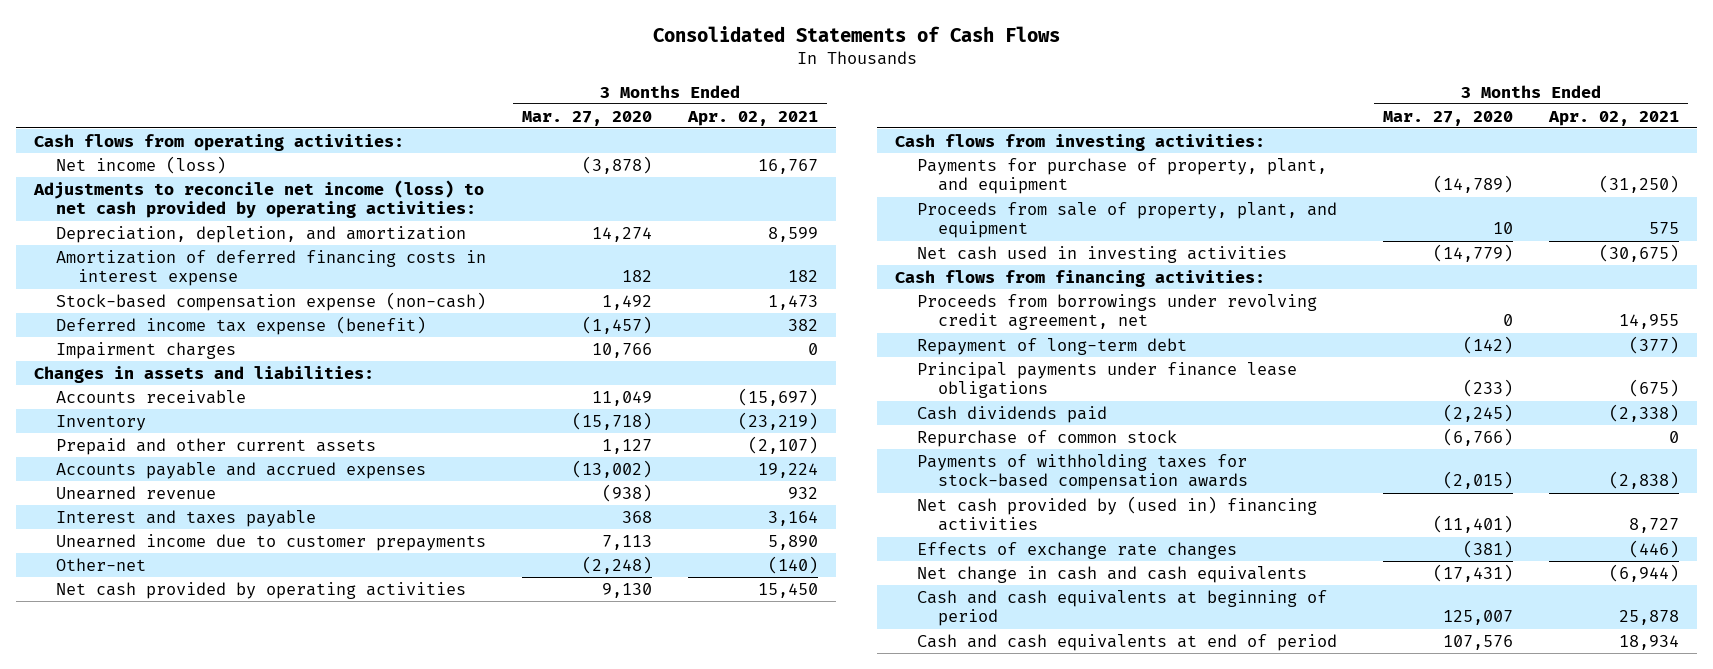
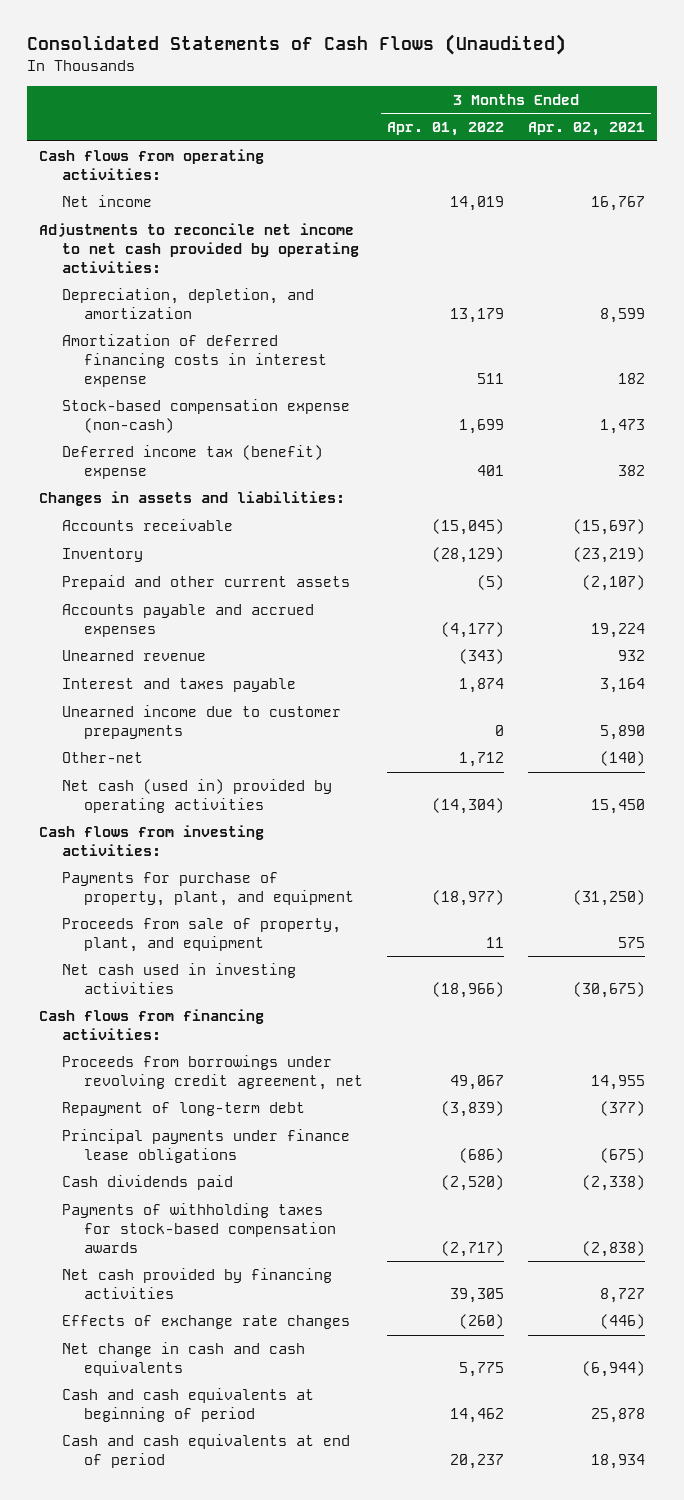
[652,25,1060,42] Consolidated Statements of Cash Flows -> [27,34,567,56] Consolidated Statements of Cash Flows (Unaudited)
[522,110,653,126] Mar. 27, 2020 -> none
none -> [387,122,505,137] Apr. 01, 2022
[56,155,227,174] Net income (loss) -> [61,195,152,208] Net income
[33,179,485,219] Adjustments to reconcile net income (loss) to net cash provided by operating activities: -> [38,223,359,273] Adjustments to reconcile net income to net cash provided by operating activities:
[56,341,237,359] Impairment charges -> none
[56,315,427,335] Deferred income tax expense (benefit) -> [61,445,323,479] Deferred income tax (benefit) expense
[56,581,467,599] Net cash provided by operating activities -> [61,779,332,813] Net cash (used in) provided by operating activities
[916,429,1177,447] Repurchase of common stock -> none
[916,495,1317,532] Net cash provided by (used in) financing activities -> [61,1268,332,1299] Net cash provided by financing activities

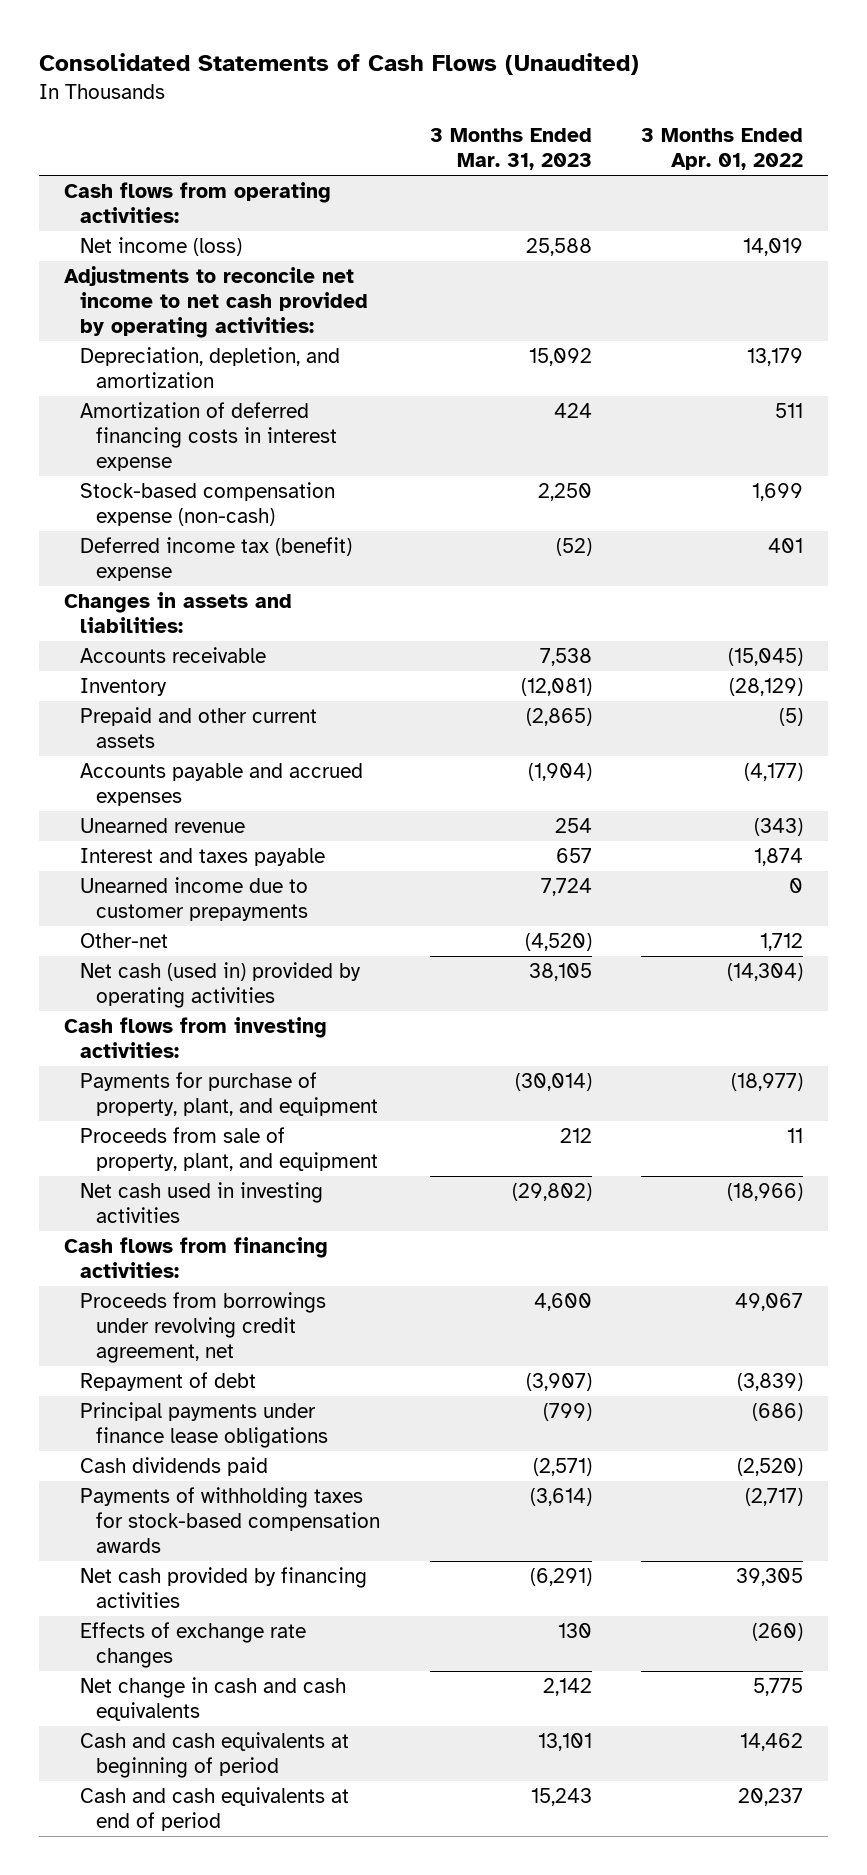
[527,122,645,137] Apr. 02, 2021 -> none
none -> [429,128,592,171] 3 Months Ended Mar. 31, 2023
[61,195,152,208] Net income -> [80,237,243,257] Net income (loss)
[61,1102,305,1117] Repayment of long-term debt -> [80,1372,257,1392] Repayment of debt

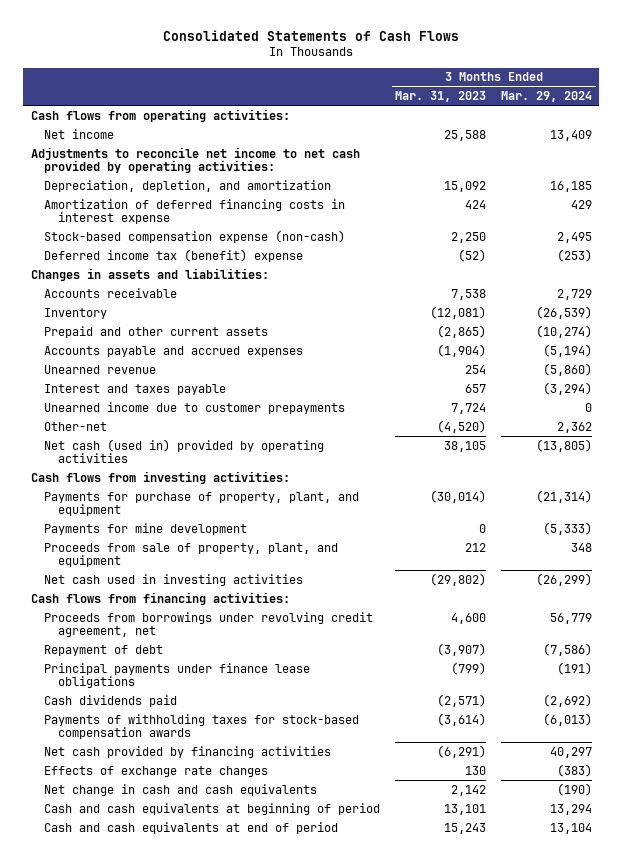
[39,53,640,76] Consolidated Statements of Cash Flows (Unaudited) -> [163,29,460,41] Consolidated Statements of Cash Flows
[641,128,804,171] 3 Months Ended Apr. 01, 2022 -> none
none -> [500,91,592,103] Mar. 29, 2024
[80,237,243,257] Net income (loss) -> [44,128,115,139] Net income
none -> [44,522,248,535] Payments for mine development

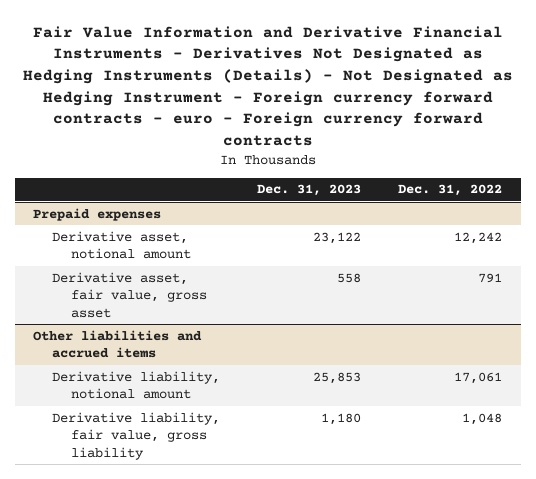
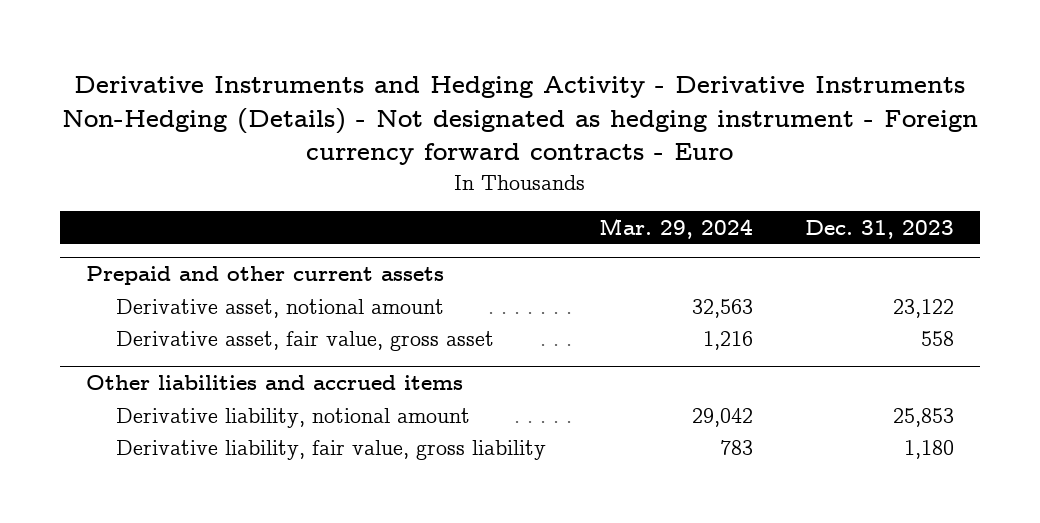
[22,25,513,147] Fair Value Information and Derivative Financial Instruments - Derivatives Not Designated as Hedging Instruments (Details) - Not Designated as Hedging Instrument - Foreign currency forward contracts - euro - Foreign currency forward contracts -> [61,76,978,166] Derivative Instruments and Hedging Activity - Derivative Instruments Non-Hedging (Details) - Not designated as hedging instrument - Foreign currency forward contracts - Euro
[398,184,503,197] Dec. 31, 2022 -> none
none -> [598,217,753,239] Mar. 29, 2024
[33,207,162,221] Prepaid expenses -> [85,266,444,286] Prepaid and other current assets

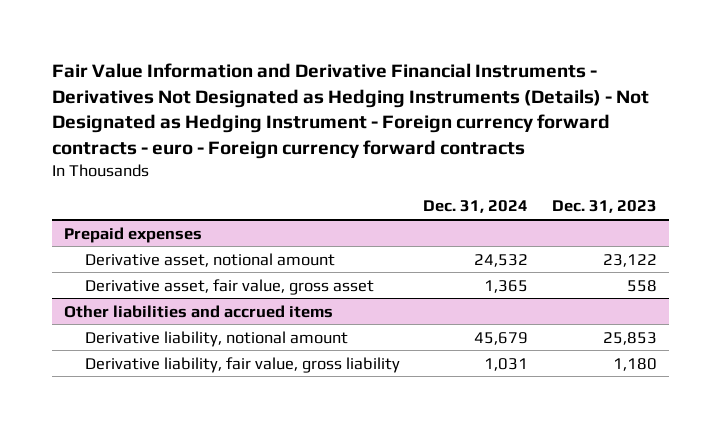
[61,76,978,166] Derivative Instruments and Hedging Activity - Derivative Instruments Non-Hedging (Details) - Not designated as hedging instrument - Foreign currency forward contracts - Euro -> [51,63,649,160] Fair Value Information and Derivative Financial Instruments - Derivatives Not Designated as Hedging Instruments (Details) - Not Designated as Hedging Instrument - Foreign currency forward contracts - euro - Foreign currency forward contracts
[598,217,753,239] Mar. 29, 2024 -> none
none -> [423,200,529,214] Dec. 31, 2024
[85,266,444,286] Prepaid and other current assets -> [63,226,202,243] Prepaid expenses

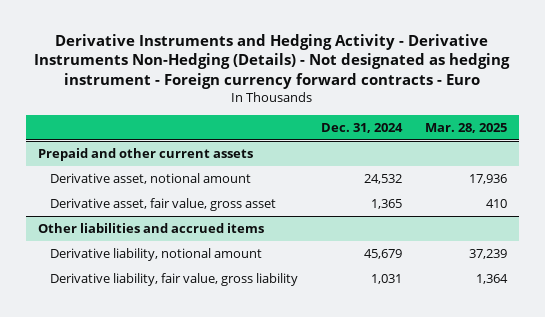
[51,63,649,160] Fair Value Information and Derivative Financial Instruments - Derivatives Not Designated as Hedging Instruments (Details) - Not Designated as Hedging Instrument - Foreign currency forward contracts - euro - Foreign currency forward contracts -> [34,33,511,89] Derivative Instruments and Hedging Activity - Derivative Instruments Non-Hedging (Details) - Not designated as hedging instrument - Foreign currency forward contracts - Euro
[552,200,658,214] Dec. 31, 2023 -> none
none -> [425,122,508,133] Mar. 28, 2025
[63,226,202,243] Prepaid expenses -> [37,147,253,161] Prepaid and other current assets

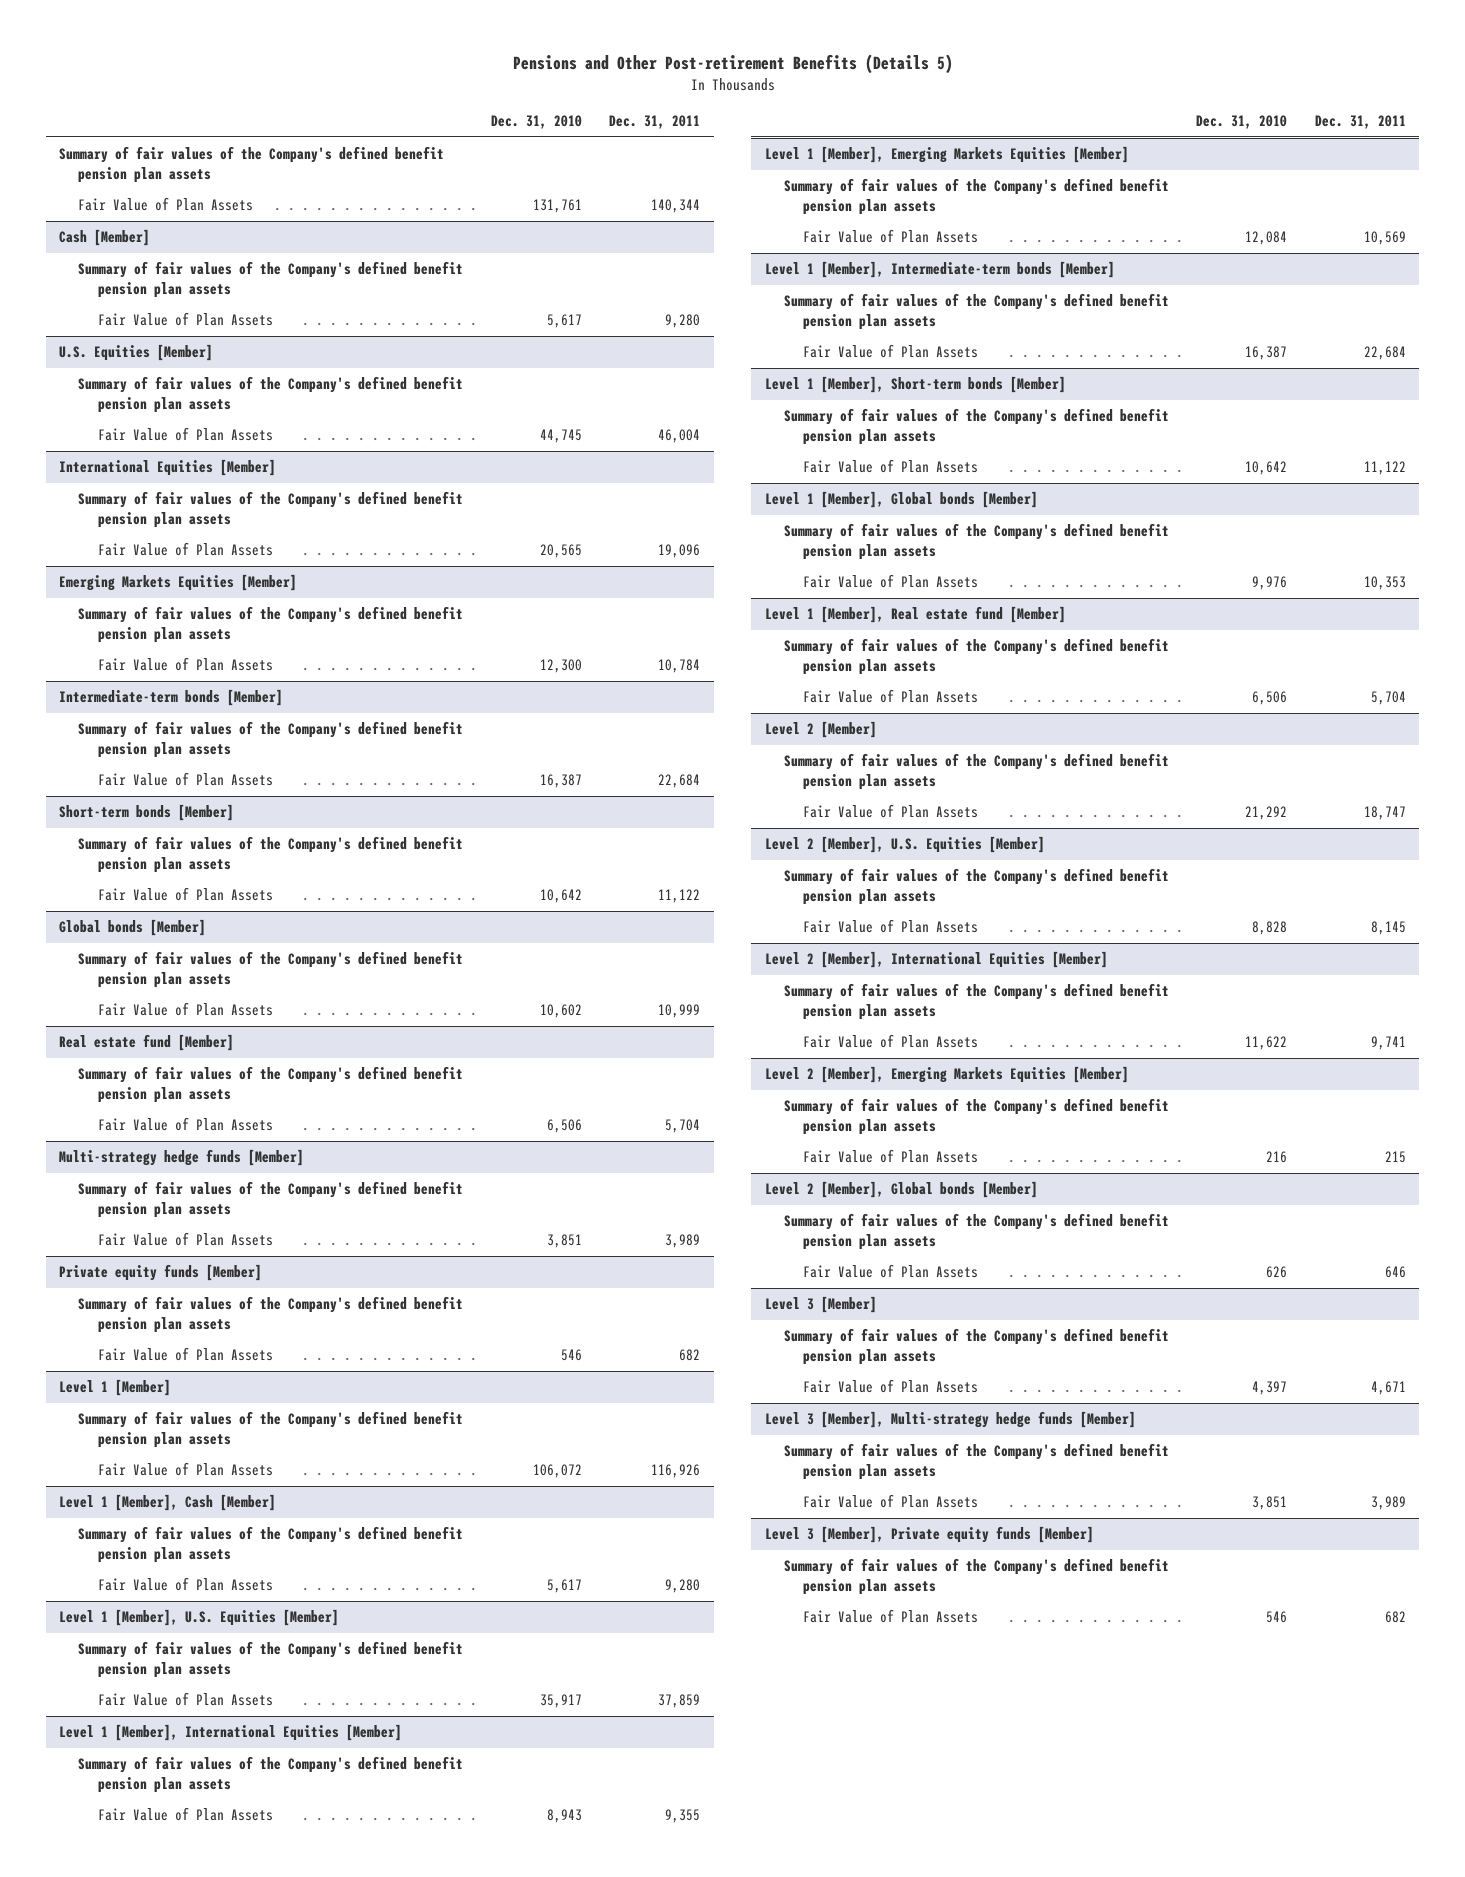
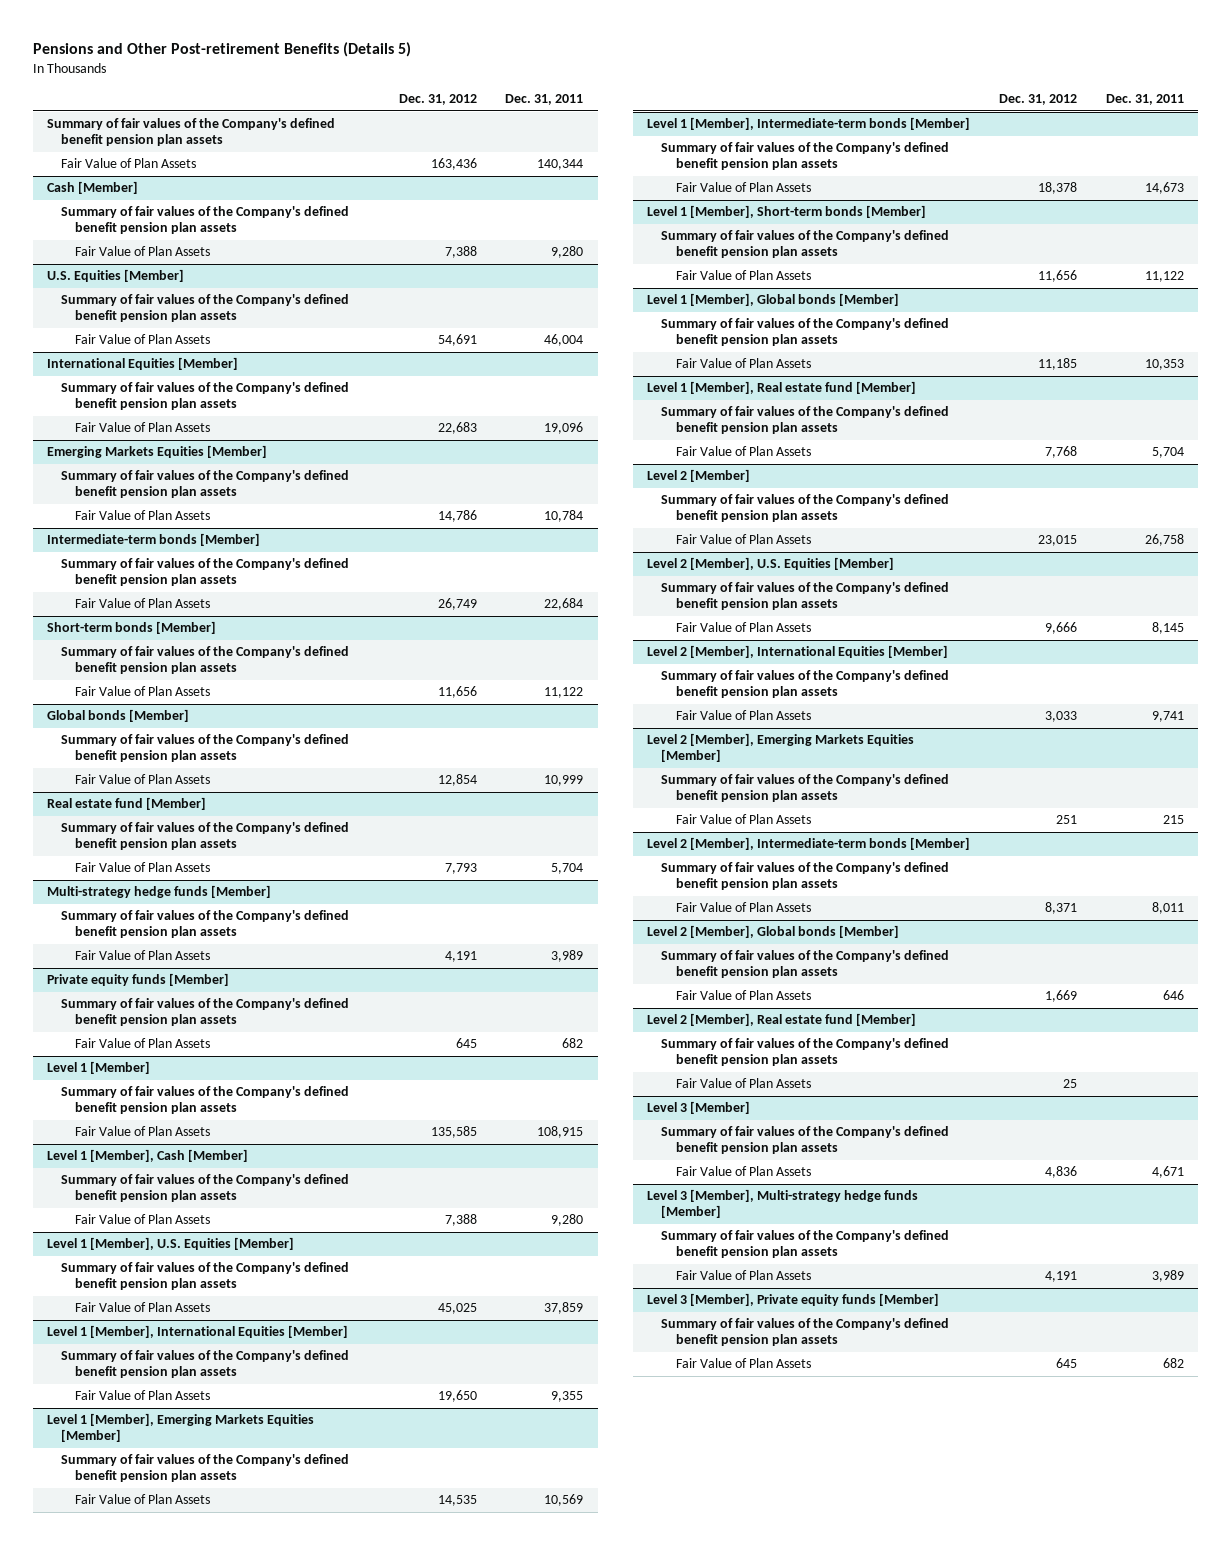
[490,115,582,130] Dec. 31, 2010 -> none
none -> [398,94,477,106] Dec. 31, 2012
[650,1464,700,1479] 116,926 -> [537,1126,584,1139] 108,915
[1363,346,1406,361] 22,684 -> [1144,182,1184,195] 14,673
[1363,806,1406,821] 18,747 -> [1144,534,1184,547] 26,758
none -> [647,837,971,851] Level 2 [Member], Intermediate-term bonds [Member]
none -> [661,862,950,891] Summary of fair values of the Company's defined benefit pension plan assets
none -> [675,902,811,913] Fair Value of Plan Assets
none -> [647,1013,917,1027] Level 2 [Member], Real estate fund [Member]
none -> [661,1038,950,1067] Summary of fair values of the Company's defined benefit pension plan assets
none -> [675,1078,811,1089] Fair Value of Plan Assets

